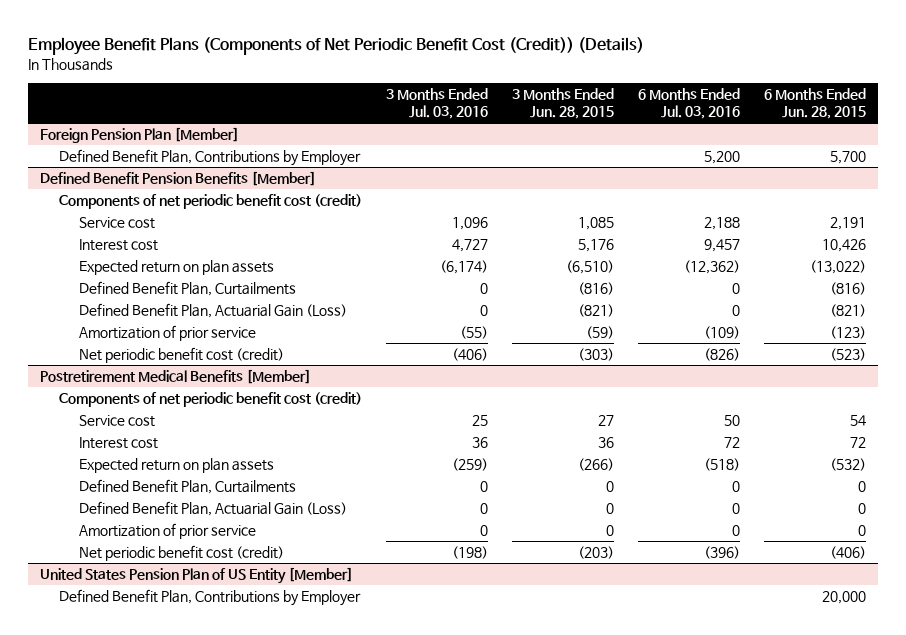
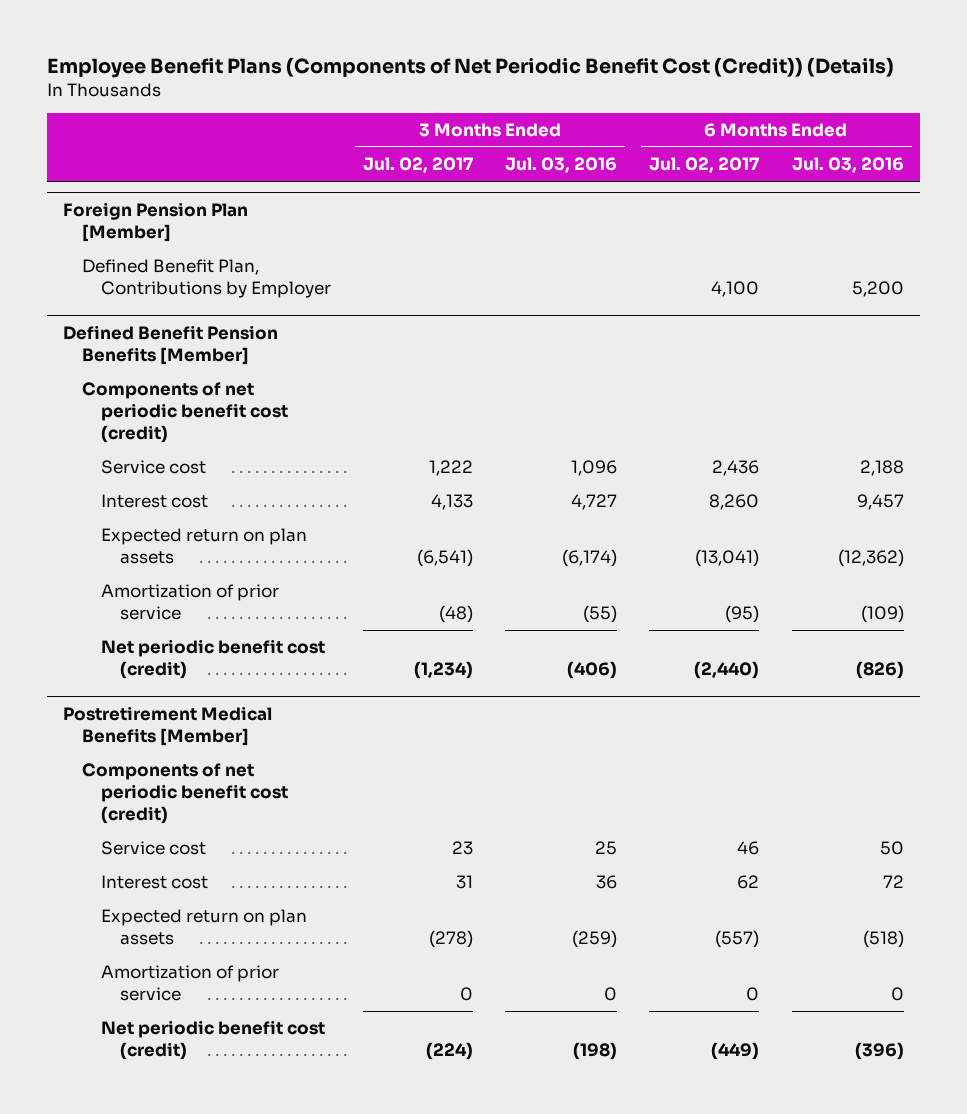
[512,87,615,120] 3 Months Ended Jun. 28, 2015 -> none
[763,87,866,120] 6 Months Ended Jun. 28, 2015 -> none
none -> [363,157,474,174] Jul. 02, 2017
none -> [649,157,760,174] Jul. 02, 2017
[79,281,297,297] Defined Benefit Plan, Curtailments -> none
[79,303,348,319] Defined Benefit Plan, Actuarial Gain (Loss) -> none
[79,479,297,495] Defined Benefit Plan, Curtailments -> none
[79,501,348,517] Defined Benefit Plan, Actuarial Gain (Loss) -> none
[39,567,353,585] United States Pension Plan of US Entity [Member] -> none
[59,589,362,607] Defined Benefit Plan, Contributions by Employer -> none

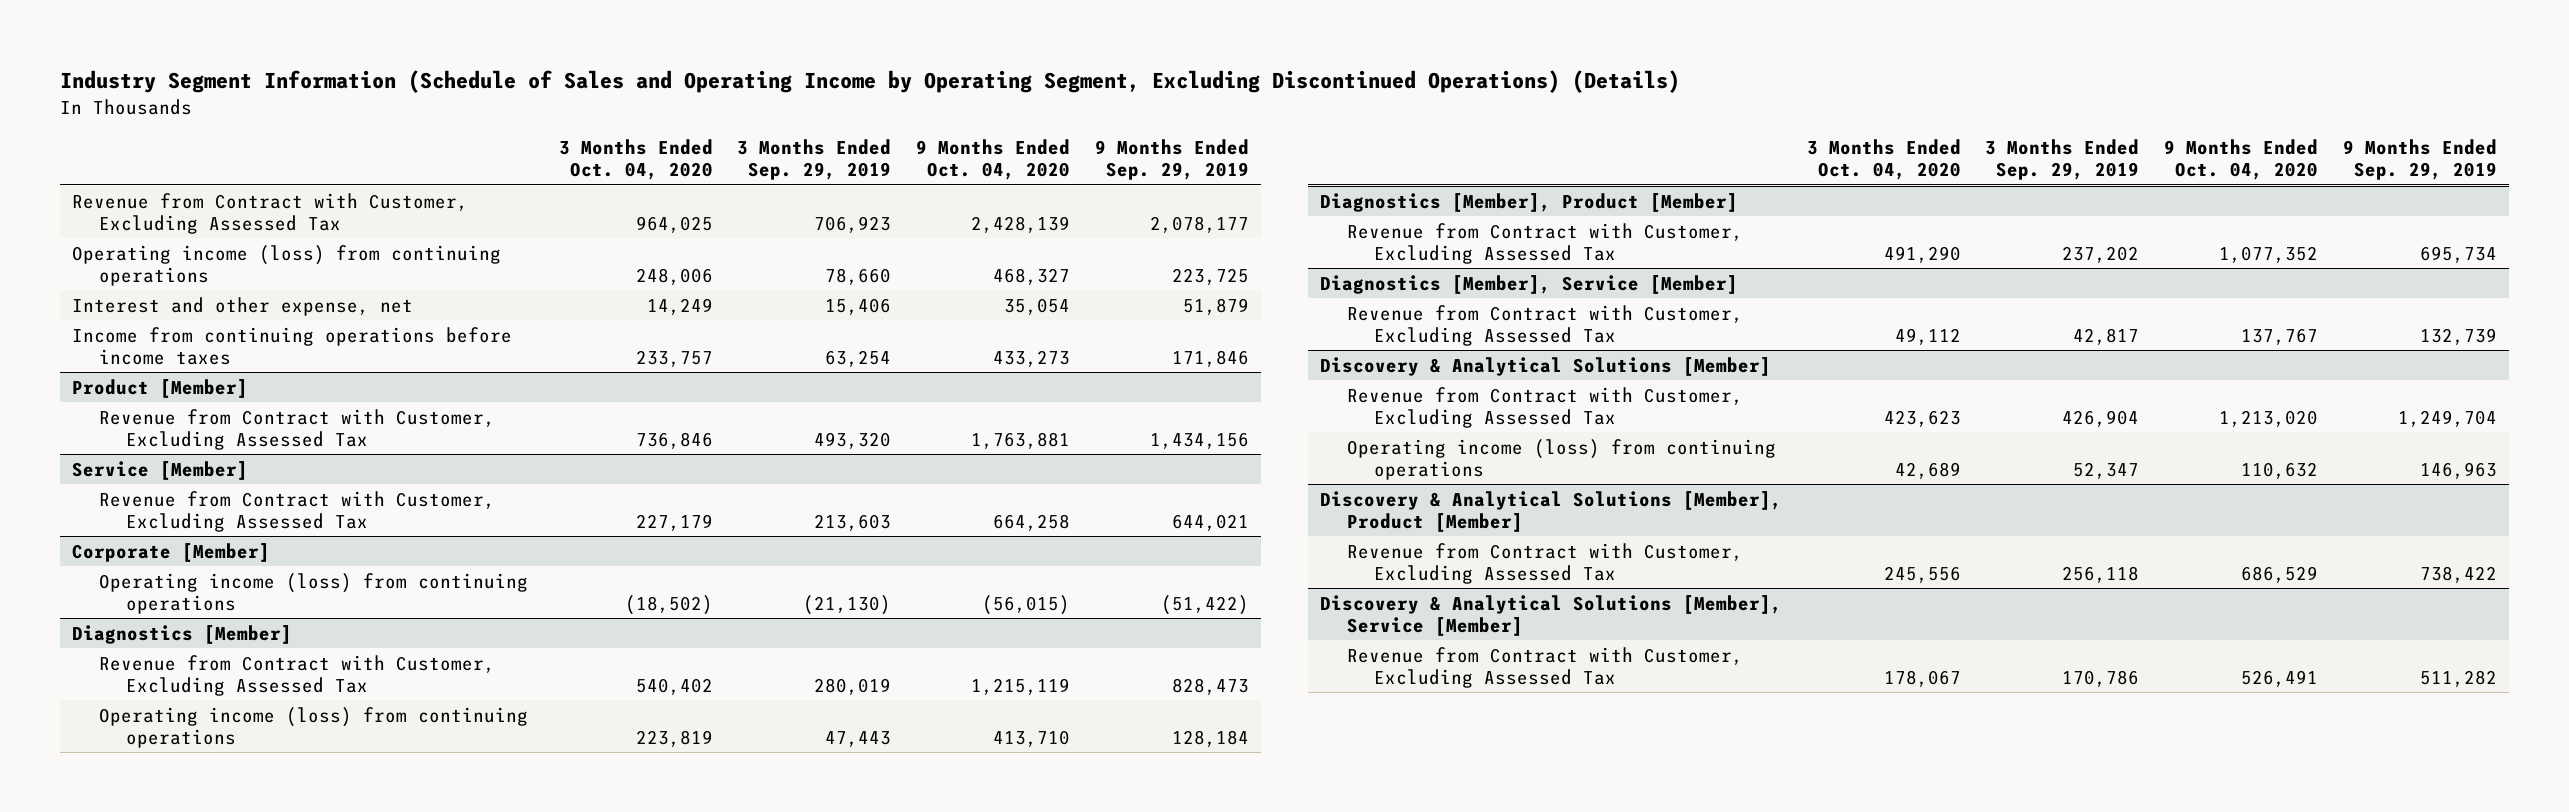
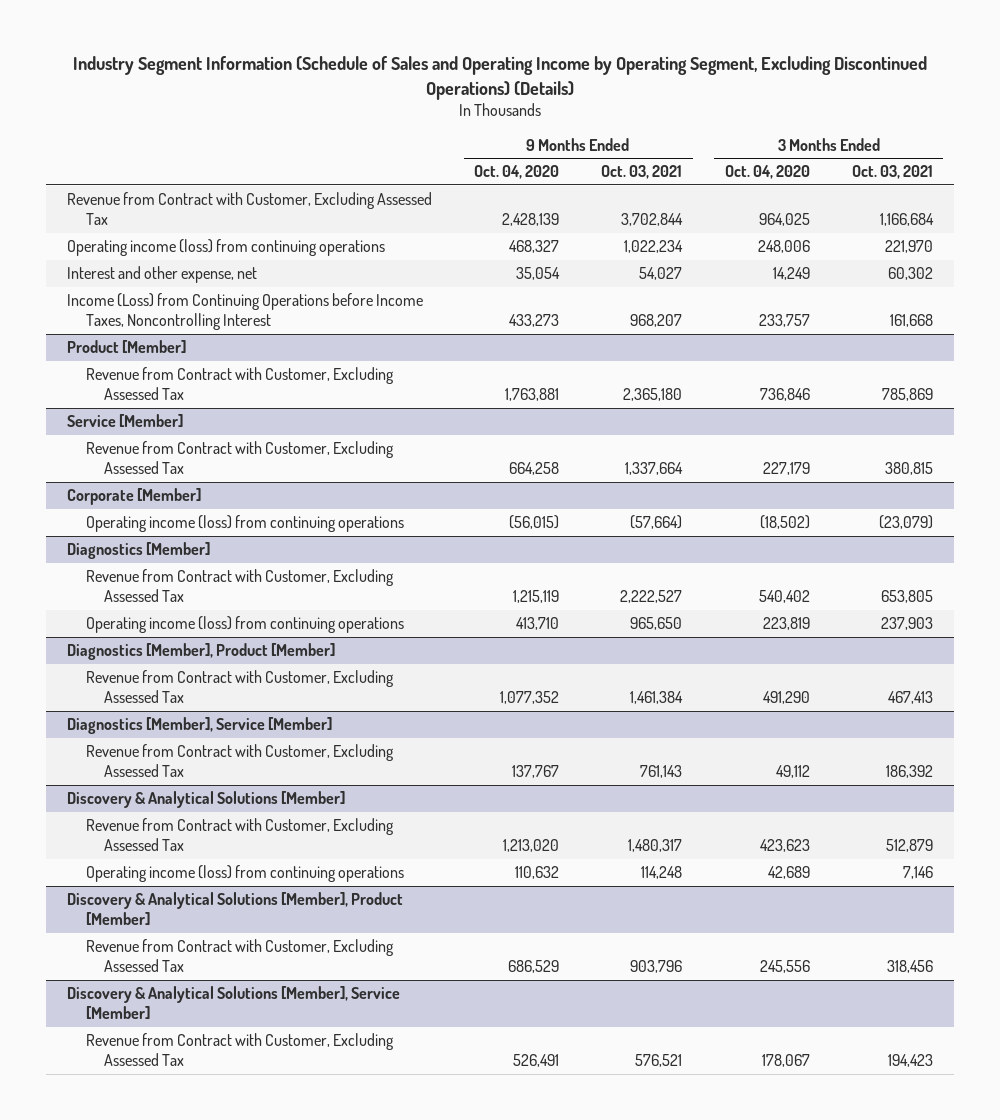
[737,139,892,181] 3 Months Ended Sep. 29, 2019 -> none
[1094,139,1249,181] 9 Months Ended Sep. 29, 2019 -> none
none -> [601,165,683,180] Oct. 03, 2021
none -> [851,165,933,180] Oct. 03, 2021
[71,326,512,365] Income from continuing operations before income taxes -> [66,293,423,331] Income (Loss) from Continuing Operations before Income Taxes, Noncontrolling Interest

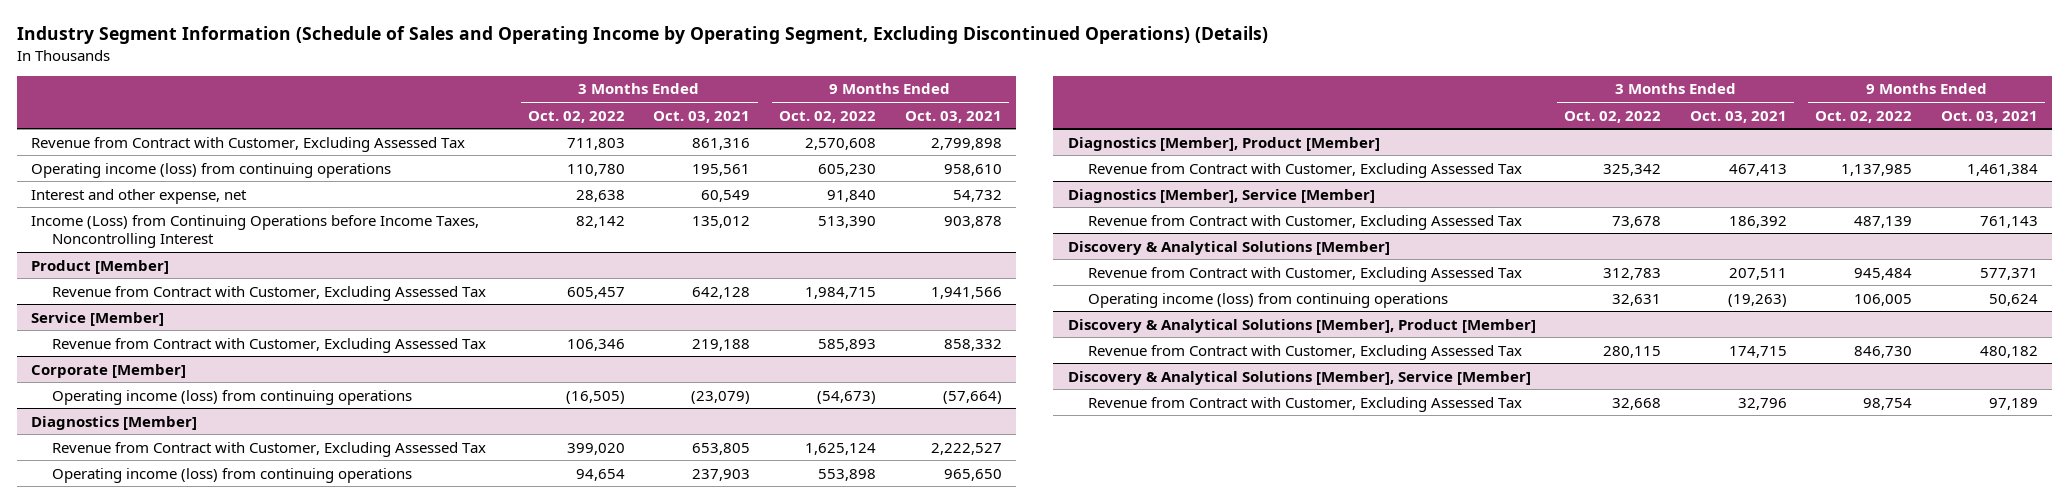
[474,165,560,180] Oct. 04, 2020 -> none
[724,165,810,180] Oct. 04, 2020 -> none
none -> [527,110,625,123] Oct. 02, 2022
none -> [778,110,876,123] Oct. 02, 2022
[621,213,684,227] 3,702,844 -> [930,137,1002,150] 2,799,898
[879,213,934,227] 1,166,684 -> [692,137,751,150] 861,316
[624,240,684,254] 1,022,234 -> [943,163,1002,176] 958,610
[884,240,933,254] 221,970 -> [692,163,751,176] 195,561
[639,267,683,281] 54,027 -> [952,189,1002,202] 54,732
[887,267,933,281] 60,302 -> [701,189,751,202] 60,549
[630,314,683,328] 968,207 -> [943,215,1002,228] 903,878
[889,314,933,328] 161,668 -> [692,215,751,228] 135,012
[623,388,683,402] 2,365,180 -> [930,286,1002,299] 1,941,566
[881,388,933,402] 785,869 -> [692,286,751,299] 642,128
[625,462,684,476] 1,337,664 -> [943,338,1002,351] 858,332
[884,462,933,476] 380,815 -> [692,338,751,351] 219,188
[628,839,683,853] 1,480,317 -> [1979,267,2038,280] 577,371
[885,839,933,853] 512,879 -> [1728,267,1787,280] 207,511
[641,866,683,880] 114,248 -> [1988,293,2038,306] 50,624
[902,866,933,880] 7,146 -> [1727,293,1787,307] (19,263)
[630,960,683,974] 903,796 -> [1979,345,2038,358] 480,182
[886,960,933,974] 318,456 -> [1728,345,1787,358] 174,715
[635,1054,683,1068] 576,521 -> [1988,397,2038,410] 97,189
[887,1054,933,1068] 194,423 -> [1737,397,1787,410] 32,796

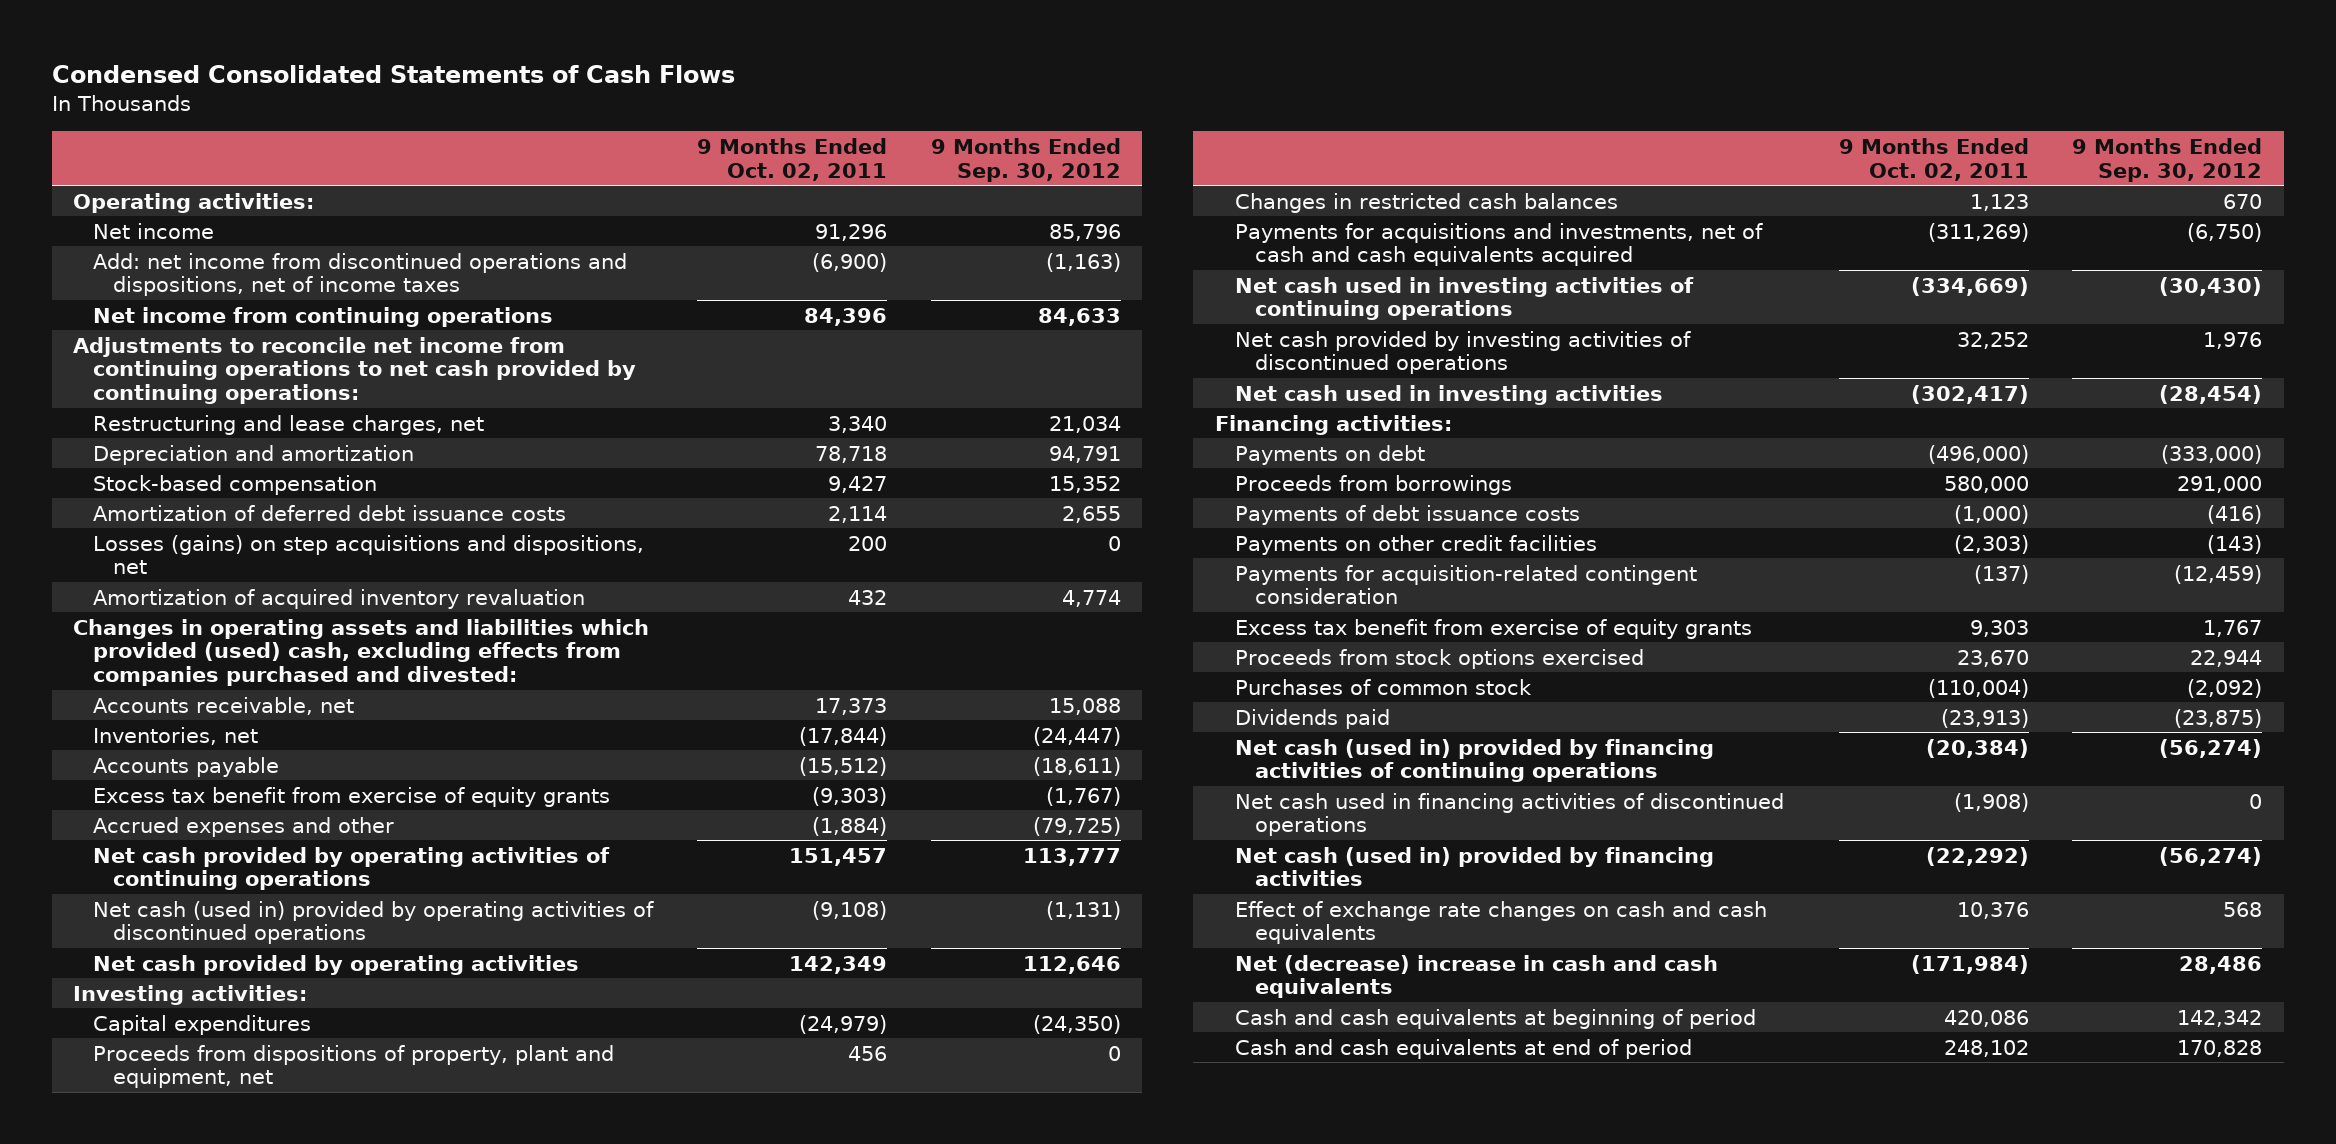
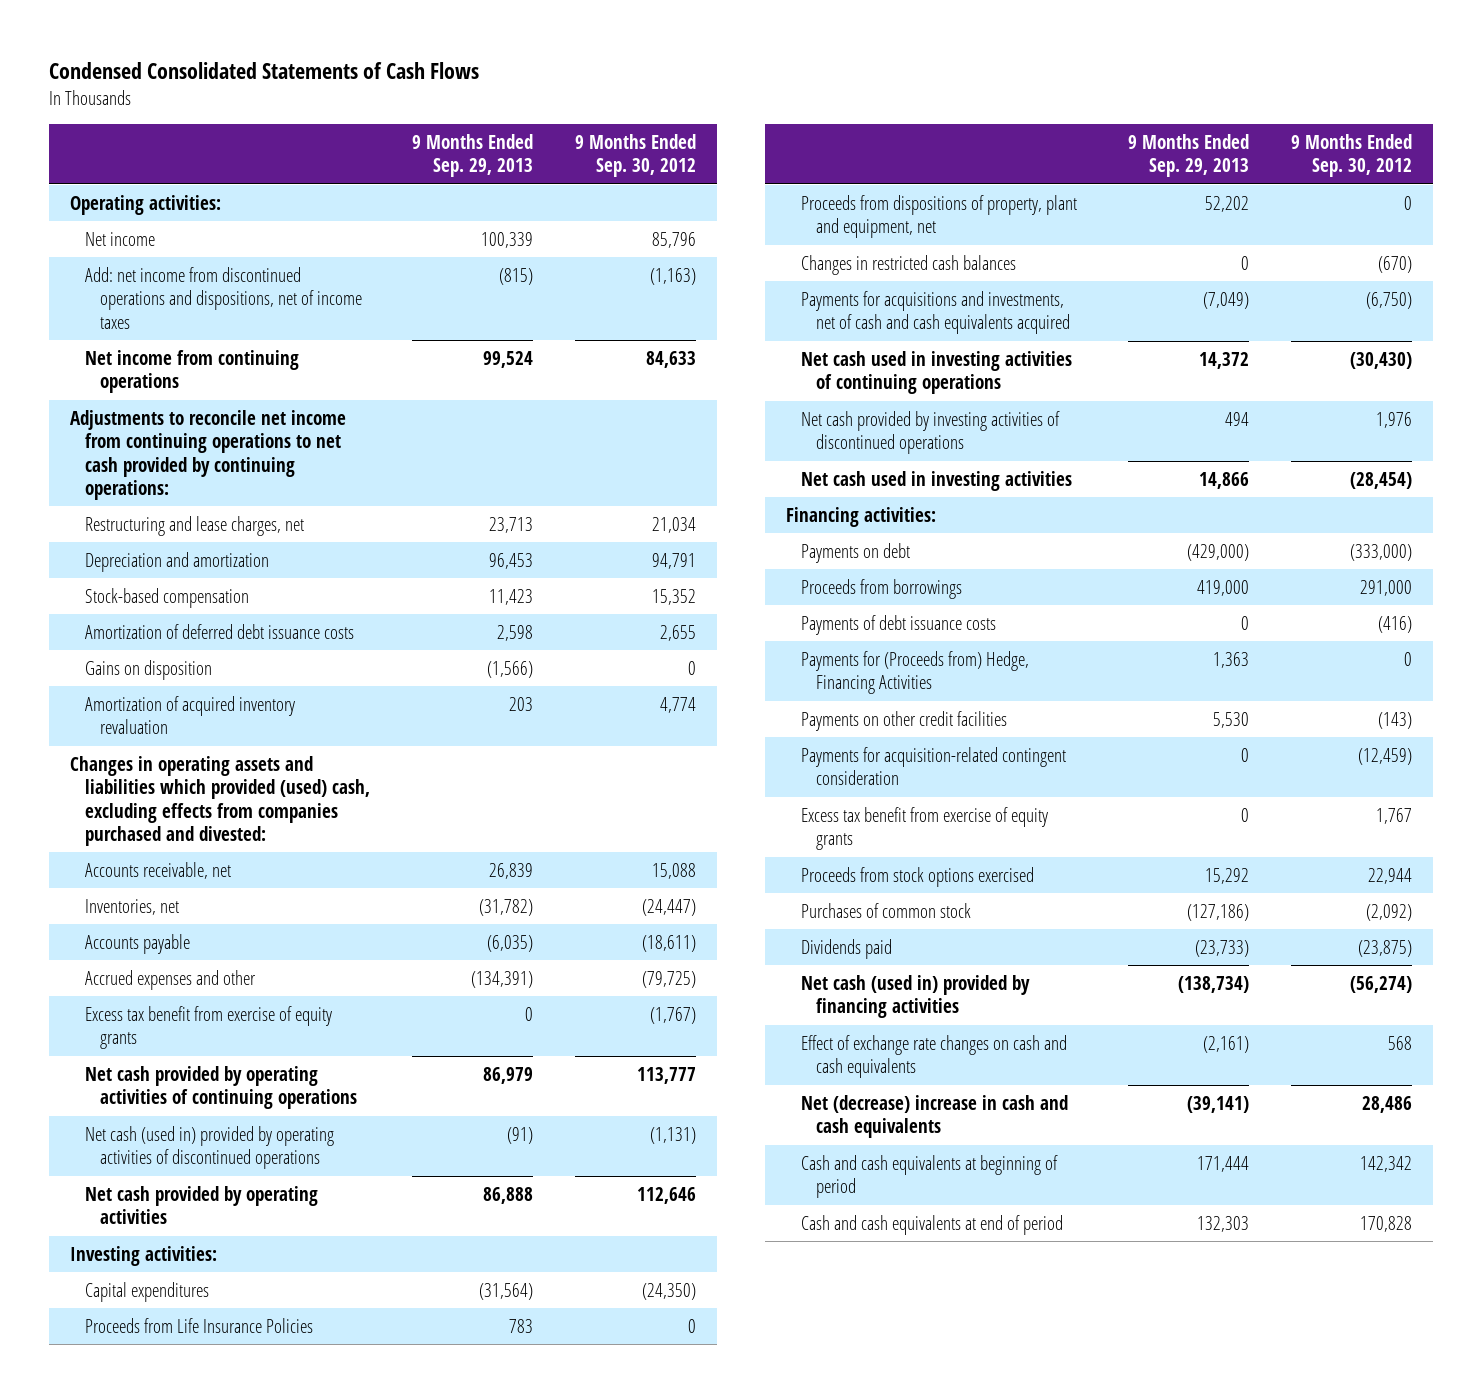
[697,137,888,181] 9 Months Ended Oct. 02, 2011 -> none
none -> [412,134,534,178] 9 Months Ended Sep. 29, 2013
[93,534,645,575] Losses (gains) on step acquisitions and dispositions, net -> [85,660,213,681] Gains on disposition
[93,786,611,807] Excess tax benefit from exercise of equity grants -> [85,1006,333,1050] Excess tax benefit from exercise of equity grants
none -> [85,1318,314,1334] Proceeds from Life Insurance Policies
[2223,193,2263,209] 670 -> [1377,256,1412,274] (670)
none -> [801,651,1030,695] Payments for (Proceeds from) Hedge, Financing Activities
[1235,738,1715,783] Net cash (used in) provided by financing activities of continuing operations -> none
[1235,792,1785,837] Net cash used in financing activities of discontinued operations -> none

